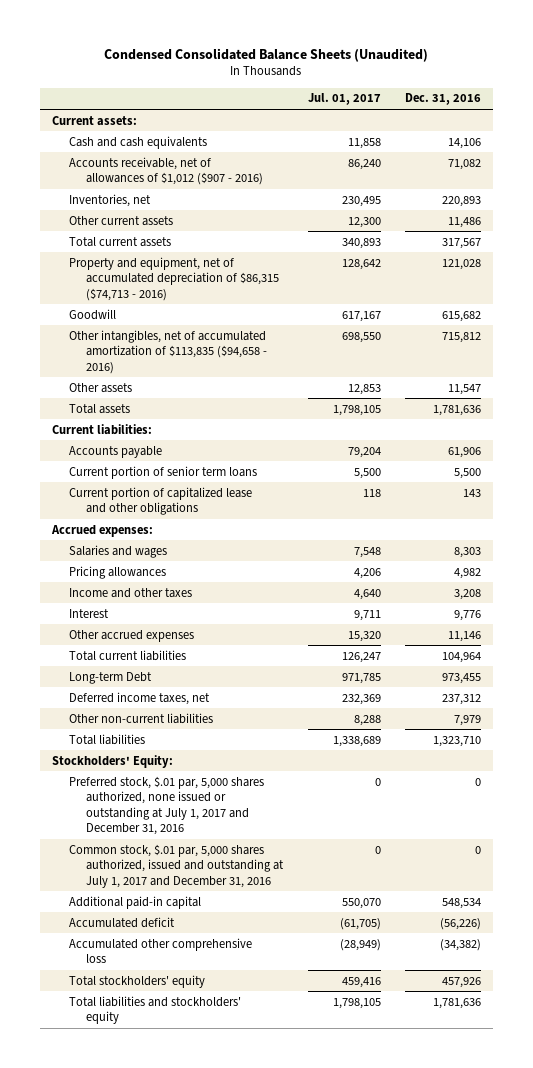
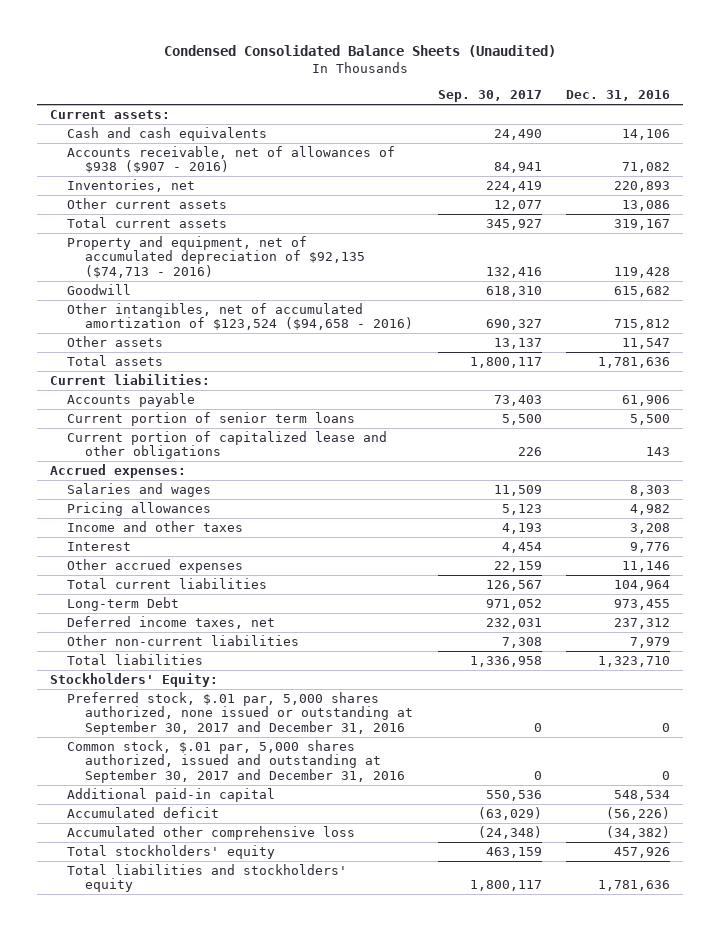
[307,93,381,106] Jul. 01, 2017 -> none
none -> [437,90,542,103] Sep. 30, 2017
[69,156,264,186] Accounts receivable, net of allowances of $1,012 ($907 - 2016) -> [67,145,396,174] Accounts receivable, net of allowances of $938 ($907 - 2016)
[448,216,482,228] 11,486 -> [622,199,671,211] 13,086
[442,237,482,249] 317,567 -> [614,218,671,230] 319,167
[69,256,280,301] Property and equipment, net of accumulated depreciation of $86,315 ($74,713 - 2016) -> [67,235,365,278] Property and equipment, net of accumulated depreciation of $92,135 ($74,713 - 2016)
[442,258,482,270] 121,028 -> [614,266,671,278] 119,428
[69,329,268,374] Other intangibles, net of accumulated amortization of $113,835 ($94,658 - 2016) -> [67,302,413,331] Other intangibles, net of accumulated amortization of $123,524 ($94,658 - 2016)
[69,775,265,835] Preferred stock, $.01 par, 5,000 shares authorized, none issued or outstanding at July 1, 2017 and December 31, 2016 -> [67,691,413,735] Preferred stock, $.01 par, 5,000 shares authorized, none issued or outstanding at September 30, 2017 and December 31, 2016
[69,843,285,888] Common stock, $.01 par, 5,000 shares authorized, issued and outstanding at July 1, 2017 and December 31, 2016 -> [67,739,405,783] Common stock, $.01 par, 5,000 shares authorized, issued and outstanding at September 30, 2017 and December 31, 2016

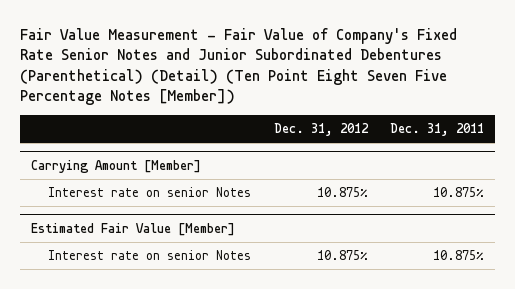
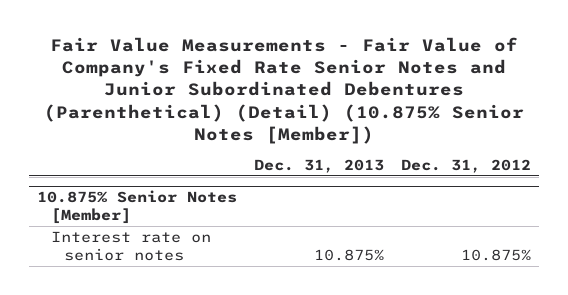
[19,27,457,106] Fair Value Measurement - Fair Value of Company's Fixed Rate Senior Notes and Junior Subordinated Debentures (Parenthetical) (Detail) (Ten Point Eight Seven Five Percentage Notes [Member]) -> [43,37,524,144] Fair Value Measurements - Fair Value of Company's Fixed Rate Senior Notes and Junior Subordinated Debentures (Parenthetical) (Detail) (10.875% Senior Notes [Member])
[390,122,485,136] Dec. 31, 2011 -> none
none -> [253,159,384,174] Dec. 31, 2013
[30,159,201,173] Carrying Amount [Member] -> none
[30,222,235,236] Estimated Fair Value [Member] -> none
[48,250,252,261] Interest rate on senior Notes -> none
none -> [37,190,238,225] 10.875% Senior Notes [Member]
[48,187,252,198] Interest rate on senior Notes -> [50,230,211,262] Interest rate on senior notes

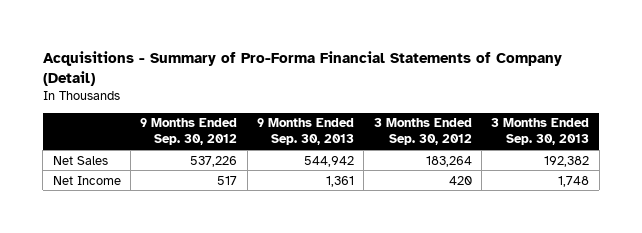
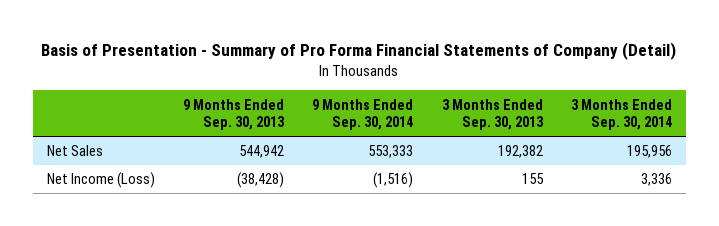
[42,50,562,86] Acquisitions - Summary of Pro-Forma Financial Statements of Company (Detail) -> [41,41,677,60] Basis of Presentation - Summary of Pro Forma Financial Statements of Company (Detail)
[140,118,238,146] 9 Months Ended Sep. 30, 2012 -> none
[373,118,472,146] 3 Months Ended Sep. 30, 2012 -> none
none -> [312,98,414,131] 9 Months Ended Sep. 30, 2014
none -> [570,98,672,131] 3 Months Ended Sep. 30, 2014
[52,175,121,185] Net Income -> [47,172,156,189] Net Income (Loss)
[326,175,355,187] 1,361 -> [237,172,285,189] (38,428)
[558,175,590,187] 1,748 -> [521,173,544,185] 155

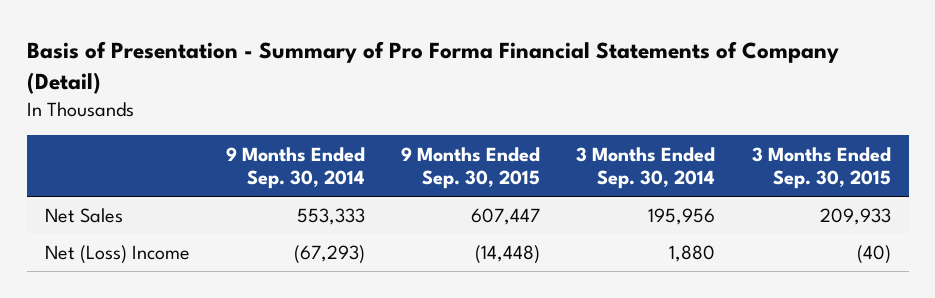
[183,98,286,131] 9 Months Ended Sep. 30, 2013 -> none
[441,98,544,131] 3 Months Ended Sep. 30, 2013 -> none
none -> [401,146,541,190] 9 Months Ended Sep. 30, 2015
none -> [751,146,891,190] 3 Months Ended Sep. 30, 2015
[47,172,156,189] Net Income (Loss) -> [44,245,190,265] Net (Loss) Income
[373,172,414,189] (1,516) -> [293,245,365,265] (67,293)
[640,173,672,187] 3,336 -> [669,245,716,263] 1,880

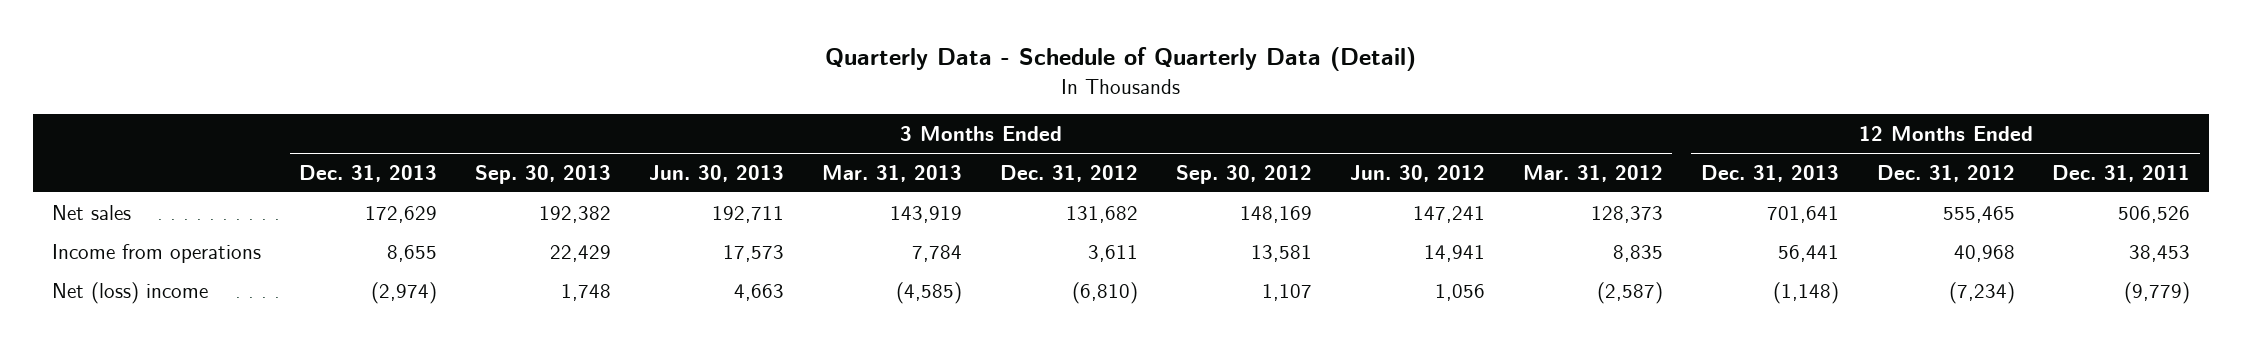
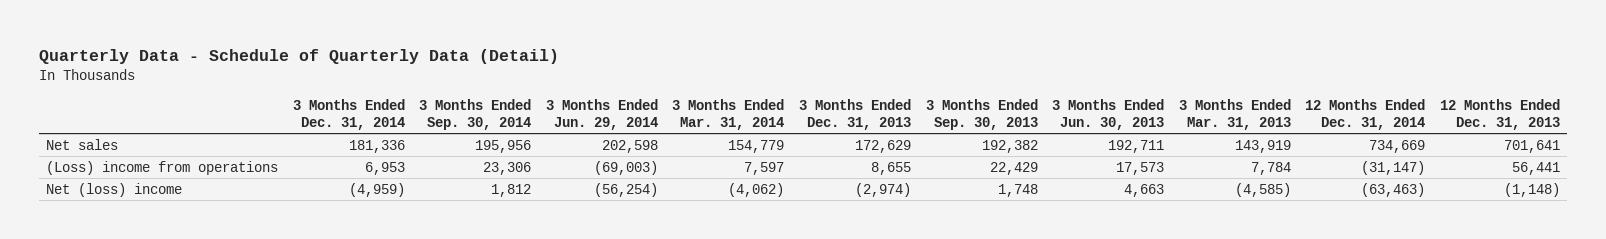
[999,164,1138,182] Dec. 31, 2012 -> none
[1175,164,1312,184] Sep. 30, 2012 -> none
[1349,164,1485,182] Jun. 30, 2012 -> none
[1522,164,1663,182] Mar. 31, 2012 -> none
[1876,164,2015,182] Dec. 31, 2012 -> none
[2052,164,2191,182] Dec. 31, 2011 -> none
none -> [292,98,405,130] 3 Months Ended Dec. 31, 2014
none -> [419,98,532,130] 3 Months Ended Sep. 30, 2014
none -> [545,98,658,130] 3 Months Ended Jun. 29, 2014
none -> [672,98,785,130] 3 Months Ended Mar. 31, 2014
none -> [1305,98,1426,130] 12 Months Ended Dec. 31, 2014
[52,243,262,263] Income from operations -> [46,160,279,175] (Loss) income from operations

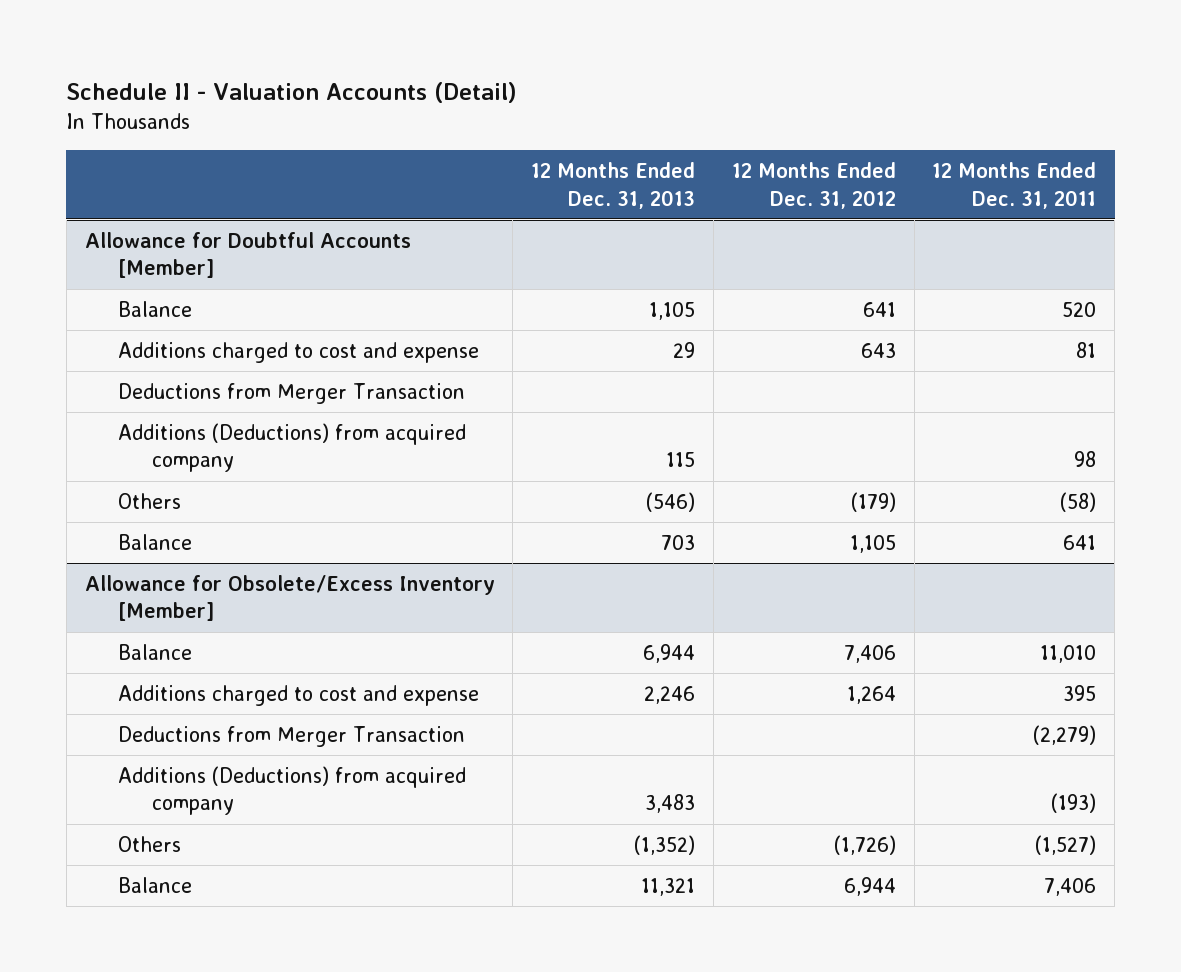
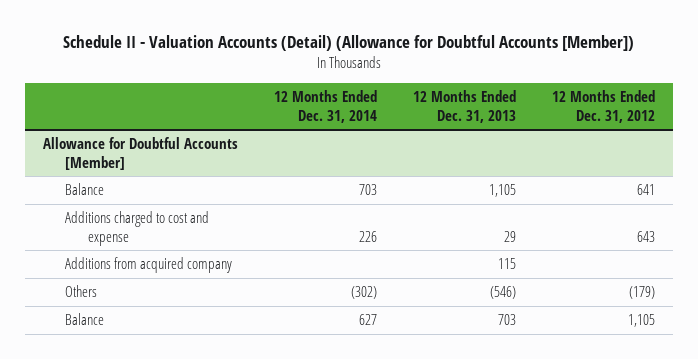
[66,81,518,103] Schedule II - Valuation Accounts (Detail) -> [62,35,634,52] Schedule II - Valuation Accounts (Detail) (Allowance for Doubtful Accounts [Member])
[932,161,1097,209] 12 Months Ended Dec. 31, 2011 -> none
none -> [273,90,377,123] 12 Months Ended Dec. 31, 2014
[118,382,466,404] Deductions from Merger Transaction -> none
[118,422,467,473] Additions (Deductions) from acquired company -> [65,257,233,274] Additions from acquired company
[84,574,495,622] Allowance for Obsolete/Excess Inventory [Member] -> none
[118,643,193,660] Balance -> none
[118,684,480,706] Additions charged to cost and expense -> none
[118,725,466,747] Deductions from Merger Transaction -> none
[118,765,467,816] Additions (Deductions) from acquired company -> none
[118,835,182,852] Others -> none
[118,876,193,893] Balance -> none

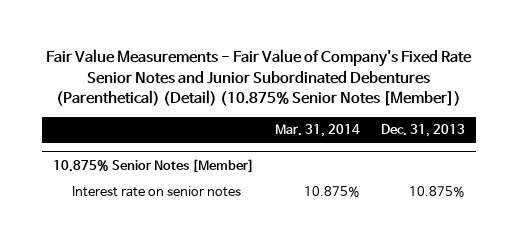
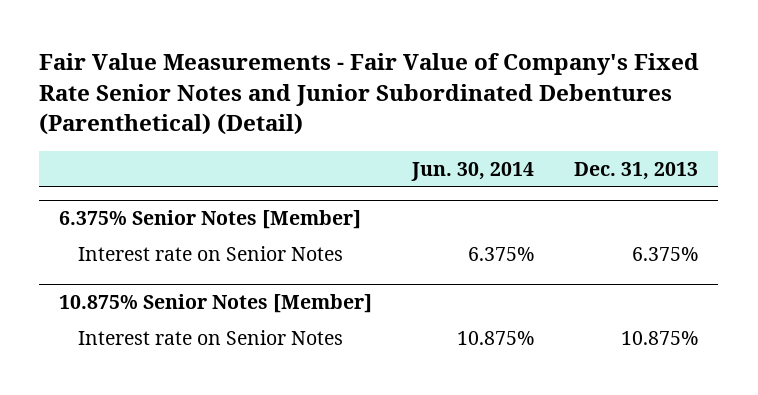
[45,49,472,107] Fair Value Measurements - Fair Value of Company's Fixed Rate Senior Notes and Junior Subordinated Debentures (Parenthetical) (Detail) (10.875% Senior Notes [Member]) -> [39,53,700,136] Fair Value Measurements - Fair Value of Company's Fixed Rate Senior Notes and Junior Subordinated Debentures (Parenthetical) (Detail)
[274,124,360,138] Mar. 31, 2014 -> none
none -> [411,162,535,182] Jun. 30, 2014
none -> [59,210,362,230] 6.375% Senior Notes [Member]
none -> [77,245,343,261] Interest rate on Senior Notes
[72,185,242,197] Interest rate on senior notes -> [77,329,343,345] Interest rate on Senior Notes

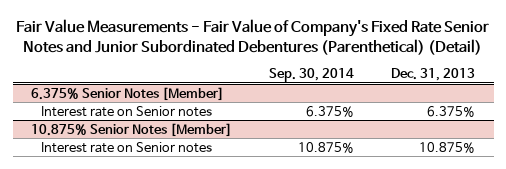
[411,162,535,182] Jun. 30, 2014 -> none
none -> [269,68,355,83] Sep. 30, 2014
[77,245,343,261] Interest rate on Senior Notes -> [40,105,212,117] Interest rate on Senior notes
[77,329,343,345] Interest rate on Senior Notes -> [40,141,212,153] Interest rate on Senior notes

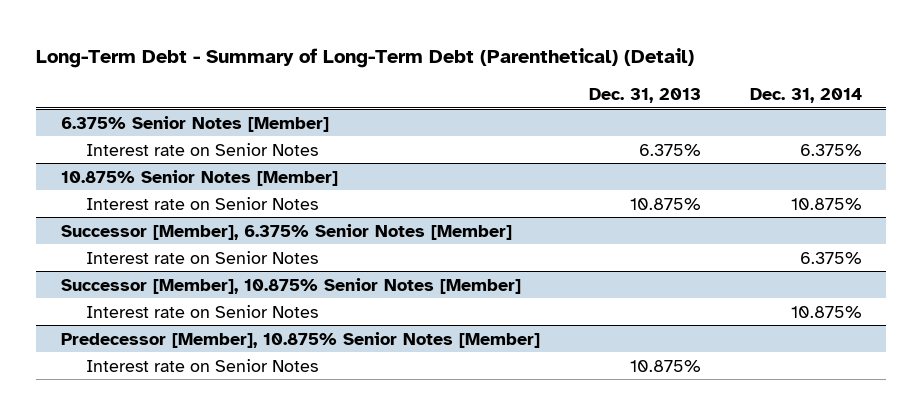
[16,19,490,55] Fair Value Measurements - Fair Value of Company's Fixed Rate Senior Notes and Junior Subordinated Debentures (Parenthetical) (Detail) -> [35,47,694,68] Long-Term Debt - Summary of Long-Term Debt (Parenthetical) (Detail)
[269,68,355,83] Sep. 30, 2014 -> none
none -> [749,87,862,103] Dec. 31, 2014
[40,105,212,117] Interest rate on Senior notes -> [86,142,319,156] Interest rate on Senior Notes
[40,141,212,153] Interest rate on Senior notes -> [86,196,319,210] Interest rate on Senior Notes
none -> [60,223,512,240] Successor [Member], 6.375% Senior Notes [Member]
none -> [86,250,319,264] Interest rate on Senior Notes
none -> [60,277,521,294] Successor [Member], 10.875% Senior Notes [Member]
none -> [86,304,319,318] Interest rate on Senior Notes
none -> [60,331,540,348] Predecessor [Member], 10.875% Senior Notes [Member]
none -> [86,358,319,372] Interest rate on Senior Notes

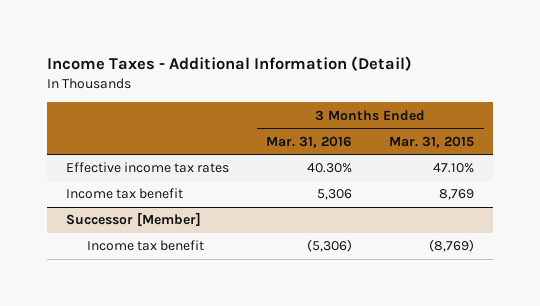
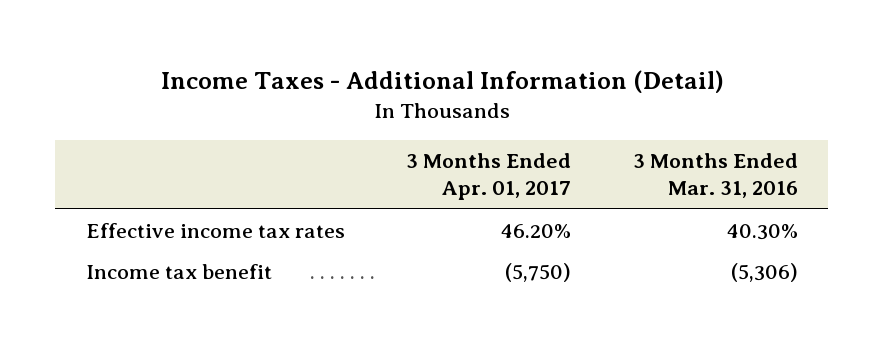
[389,135,475,148] Mar. 31, 2015 -> none
none -> [406,152,572,201] 3 Months Ended Apr. 01, 2017
[65,188,183,200] Income tax benefit -> none
[65,212,201,227] Successor [Member] -> none

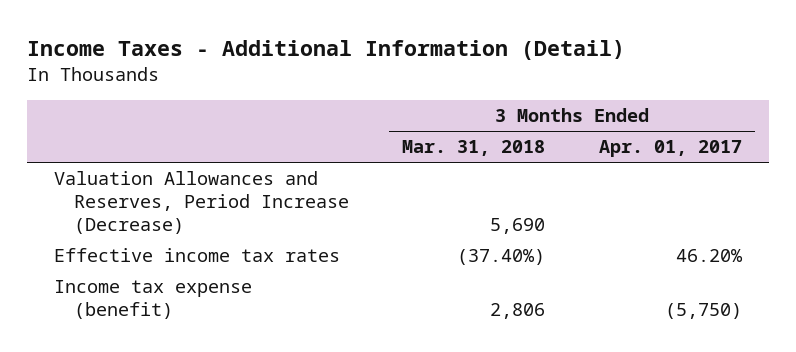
[632,152,798,199] 3 Months Ended Mar. 31, 2016 -> none
none -> [402,140,546,157] Mar. 31, 2018
none -> [54,171,349,234] Valuation Allowances and Reserves, Period Increase (Decrease)
[85,264,272,280] Income tax benefit -> [54,280,253,320] Income tax expense (benefit)

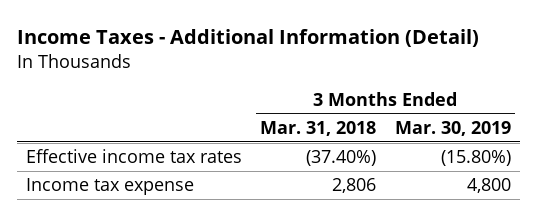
[598,140,742,158] Apr. 01, 2017 -> none
none -> [394,120,511,136] Mar. 30, 2019
[54,171,349,234] Valuation Allowances and Reserves, Period Increase (Decrease) -> none
[54,280,253,320] Income tax expense (benefit) -> [26,178,195,196] Income tax expense

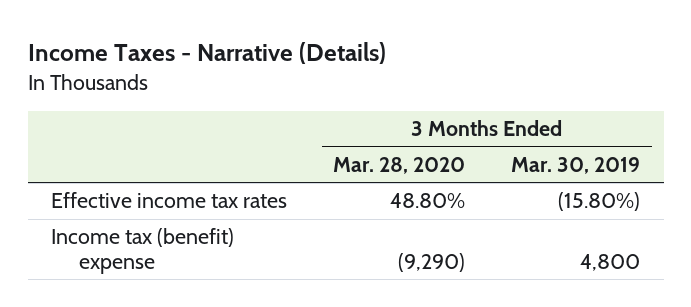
[16,29,479,48] Income Taxes - Additional Information (Detail) -> [27,41,386,64] Income Taxes - Narrative (Details)
[260,120,377,136] Mar. 31, 2018 -> none
none -> [333,157,466,175] Mar. 28, 2020
[26,178,195,196] Income tax expense -> [50,228,234,274] Income tax (benefit) expense

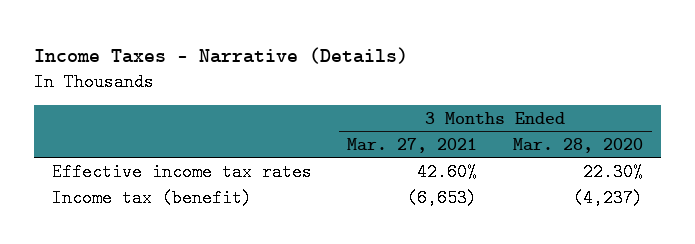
[511,157,641,175] Mar. 30, 2019 -> none
none -> [347,137,478,153] Mar. 27, 2021
[390,193,466,209] 48.80% -> [583,162,644,181] 22.30%
[50,228,234,274] Income tax (benefit) expense -> [51,188,252,207] Income tax (benefit)
[398,252,466,272] (9,290) -> [573,188,644,207] (4,237)

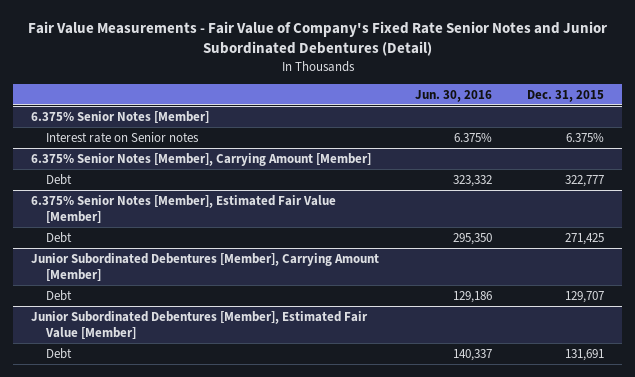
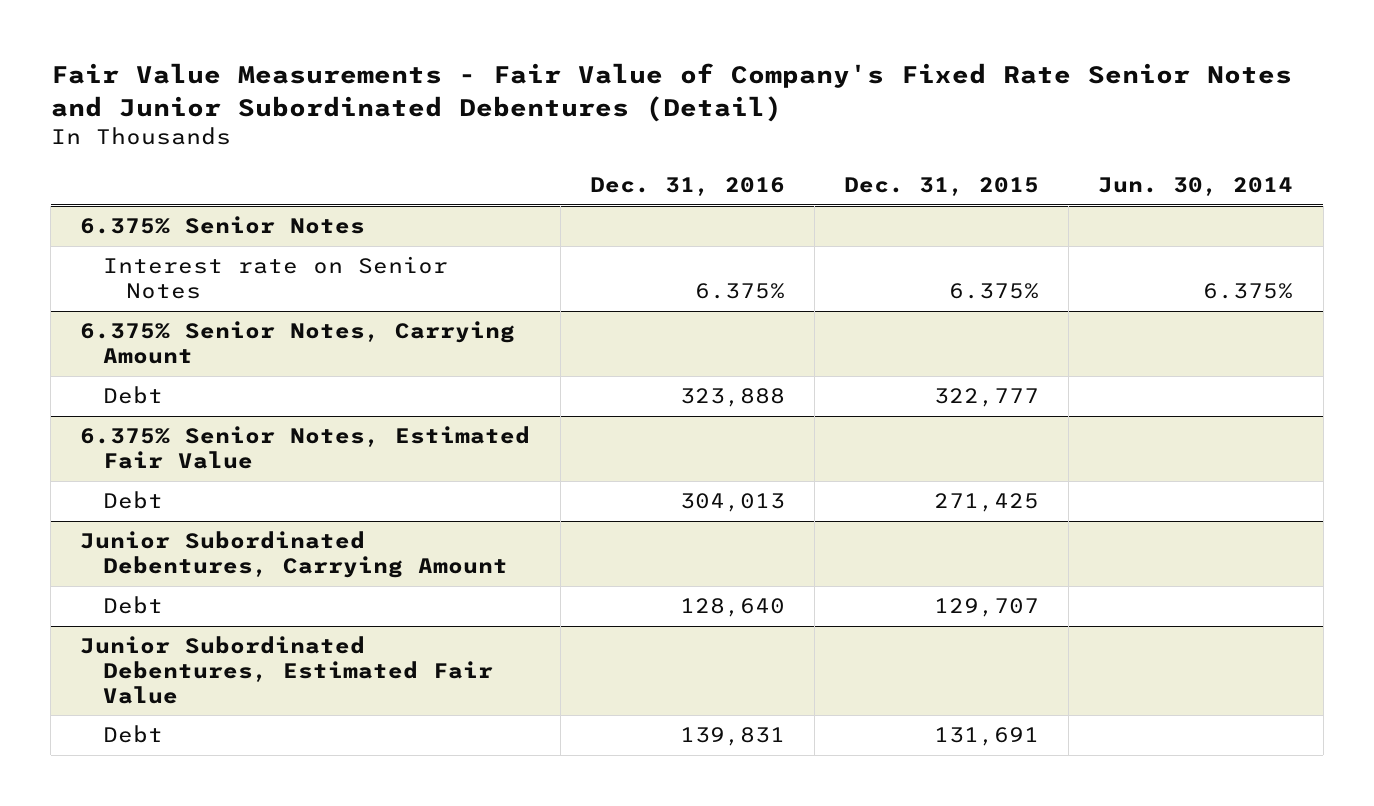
[414,89,492,102] Jun. 30, 2016 -> none
none -> [589,176,785,196] Dec. 31, 2016
none -> [1098,176,1294,196] Jun. 30, 2014
[30,110,209,123] 6.375% Senior Notes [Member] -> [80,216,366,235] 6.375% Senior Notes
[45,131,199,143] Interest rate on Senior notes -> [103,256,449,300] Interest rate on Senior Notes
[30,152,371,166] 6.375% Senior Notes [Member], Carrying Amount [Member] -> [80,321,516,365] 6.375% Senior Notes, Carrying Amount
[30,194,336,224] 6.375% Senior Notes [Member], Estimated Fair Value [Member] -> [80,426,531,470] 6.375% Senior Notes, Estimated Fair Value
[30,252,379,282] Junior Subordinated Debentures [Member], Carrying Amount [Member] -> [80,531,509,579] Junior Subordinated Debentures, Carrying Amount
[30,310,368,340] Junior Subordinated Debentures [Member], Estimated Fair Value [Member] -> [80,636,494,704] Junior Subordinated Debentures, Estimated Fair Value

